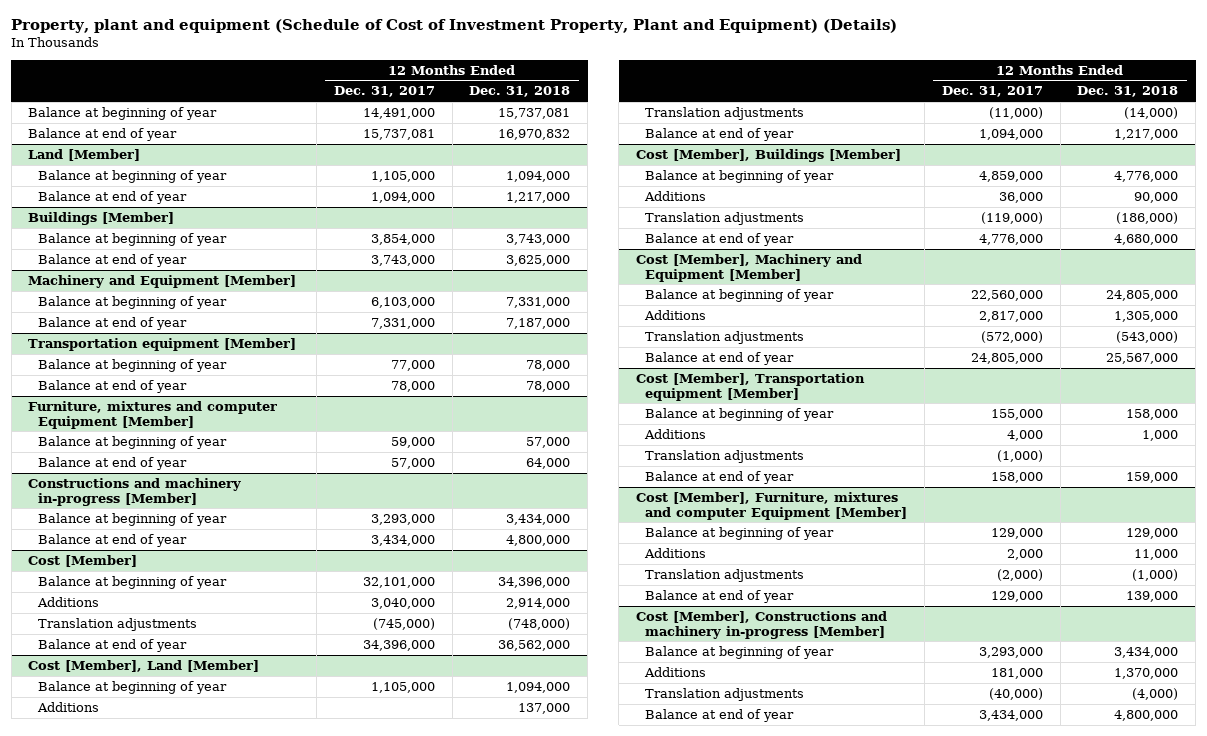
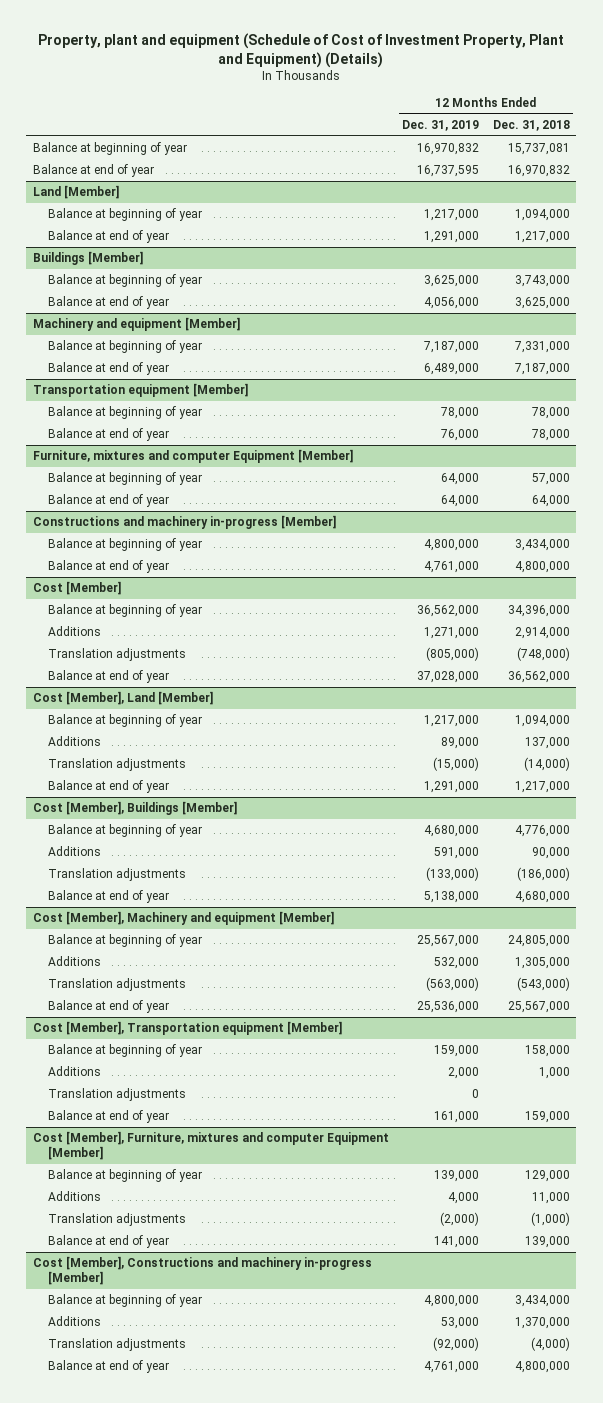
[333,86,435,98] Dec. 31, 2017 -> none
none -> [402,120,480,132] Dec. 31, 2019
[28,274,297,288] Machinery and Equipment [Member] -> [33,317,241,332] Machinery and equipment [Member]
[636,253,863,282] Cost [Member], Machinery and Equipment [Member] -> [33,911,335,926] Cost [Member], Machinery and equipment [Member]

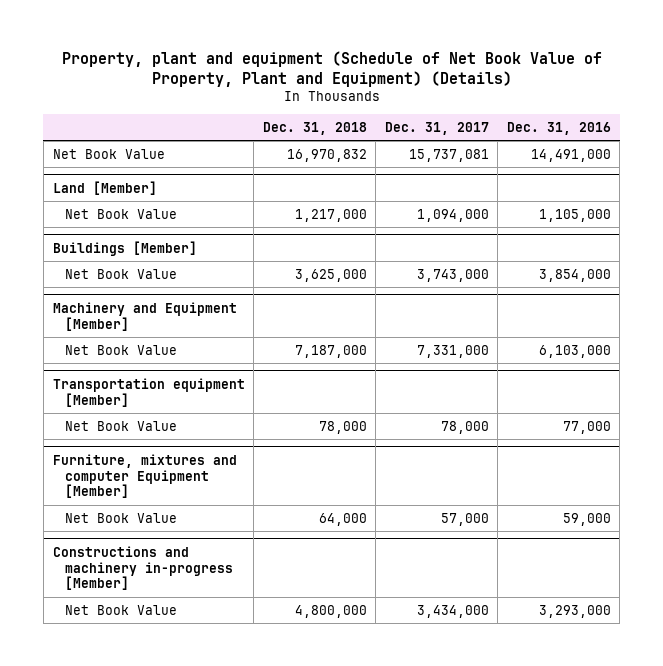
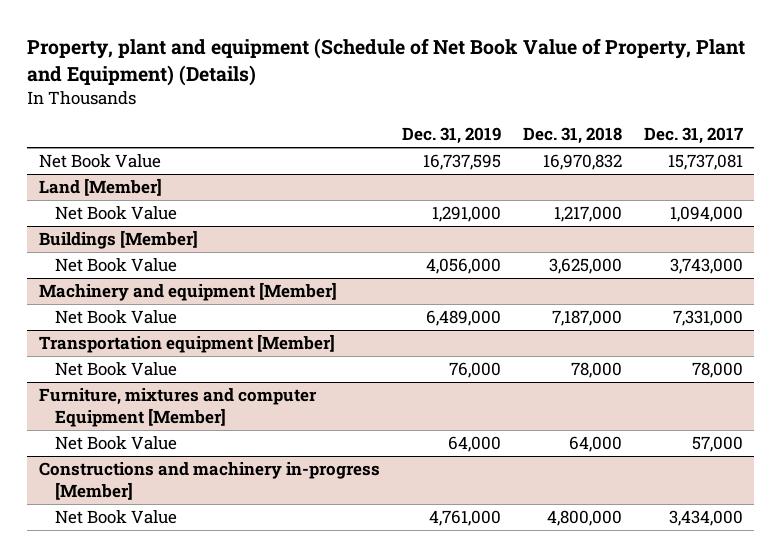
[506,121,611,135] Dec. 31, 2016 -> none
none -> [401,127,501,145] Dec. 31, 2019
[52,301,237,331] Machinery and Equipment [Member] -> [38,282,337,302] Machinery and equipment [Member]

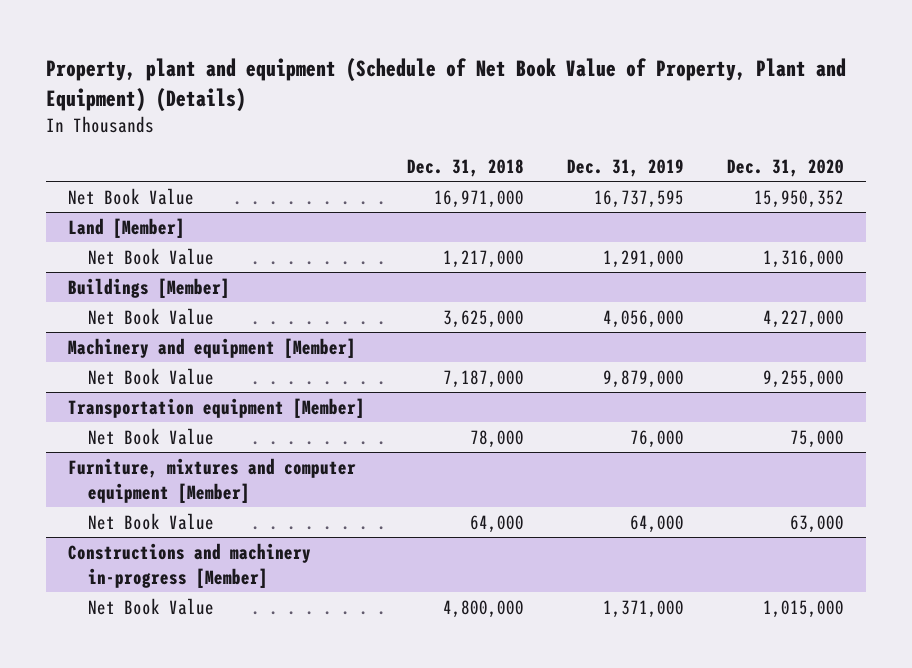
[644,127,744,145] Dec. 31, 2017 -> none
none -> [727,158,845,177] Dec. 31, 2020
[543,154,623,171] 16,970,832 -> [434,189,525,208] 16,971,000
[425,310,501,327] 6,489,000 -> [603,369,685,388] 9,879,000
[38,388,317,428] Furniture, mixtures and computer Equipment [Member] -> [67,457,356,503] Furniture, mixtures and computer equipment [Member]
[428,510,501,527] 4,761,000 -> [603,599,685,618] 1,371,000

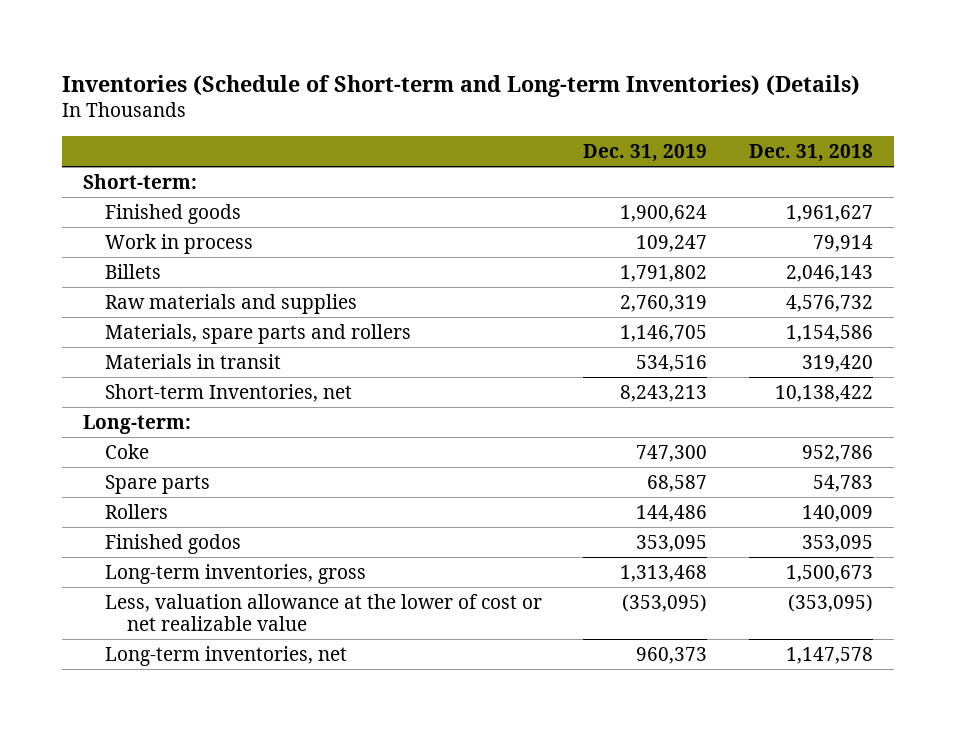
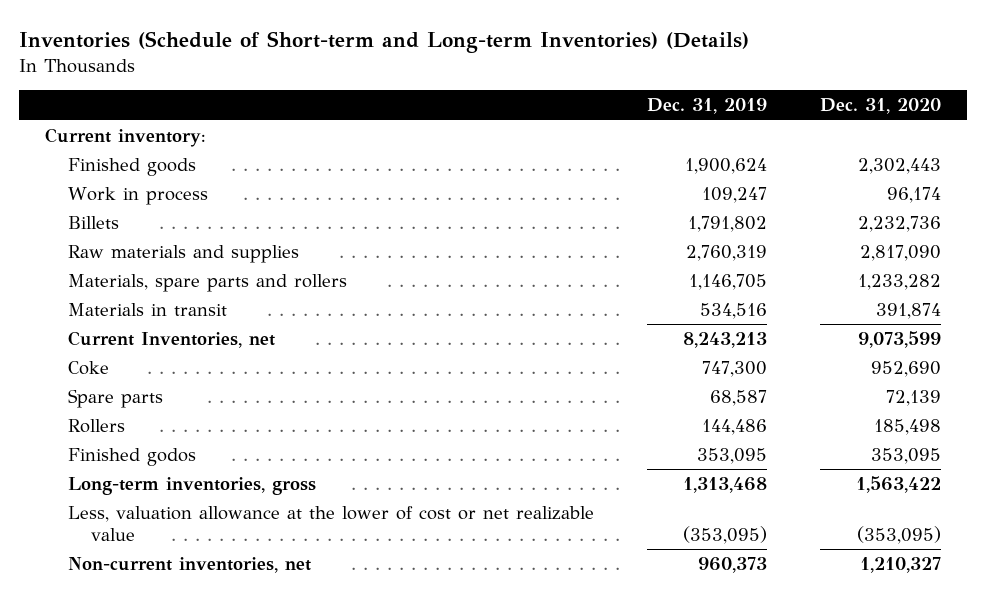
[748,143,873,162] Dec. 31, 2018 -> none
none -> [819,98,941,115] Dec. 31, 2020
[83,173,198,189] Short-term: -> [45,127,207,147] Current inventory:
[83,414,192,434] Long-term: -> none
[104,383,352,402] Short-term Inventories, net -> [68,330,276,348] Current Inventories, net
[104,645,347,666] Long-term inventories, net -> [68,556,312,573] Non-current inventories, net

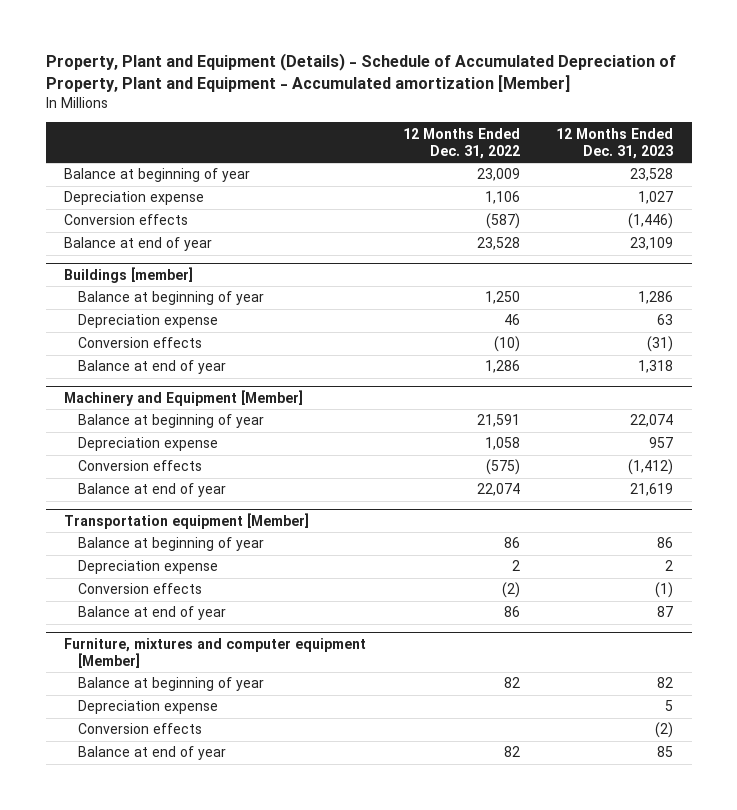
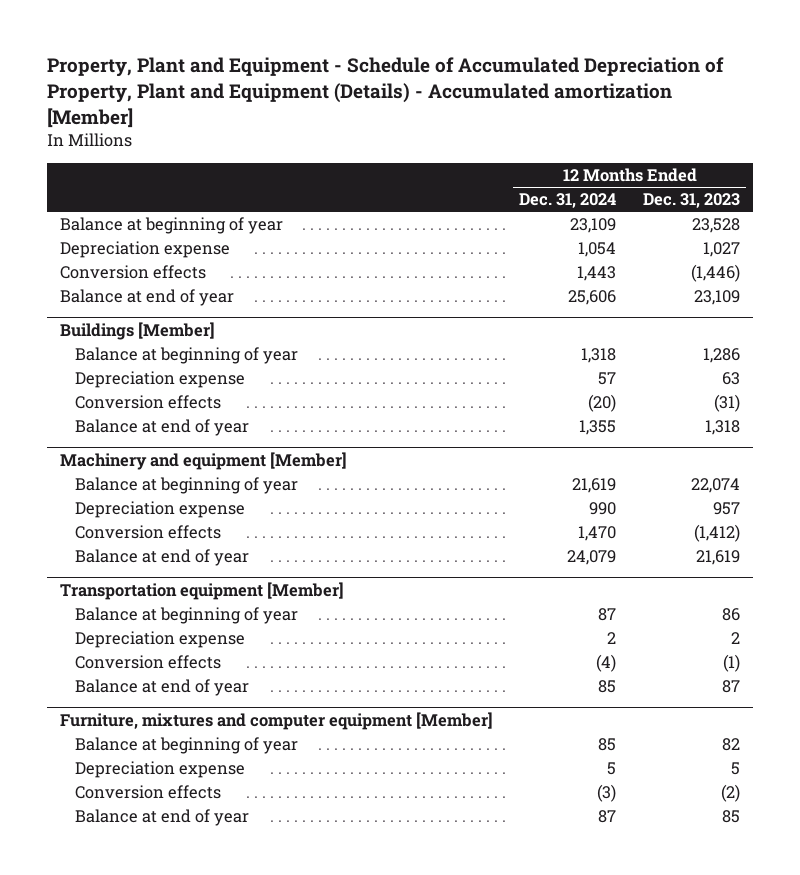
[45,53,676,93] Property, Plant and Equipment (Details) - Schedule of Accumulated Depreciation of Property, Plant and Equipment - Accumulated amortization [Member] -> [46,57,724,128] Property, Plant and Equipment - Schedule of Accumulated Depreciation of Property, Plant and Equipment (Details) - Accumulated amortization [Member]
[402,127,520,159] 12 Months Ended Dec. 31, 2022 -> none
none -> [519,193,617,209] Dec. 31, 2024
[63,266,193,283] Buildings [member] -> [59,321,215,340] Buildings [Member]
[63,389,303,406] Machinery and Equipment [Member] -> [59,451,347,470] Machinery and equipment [Member]

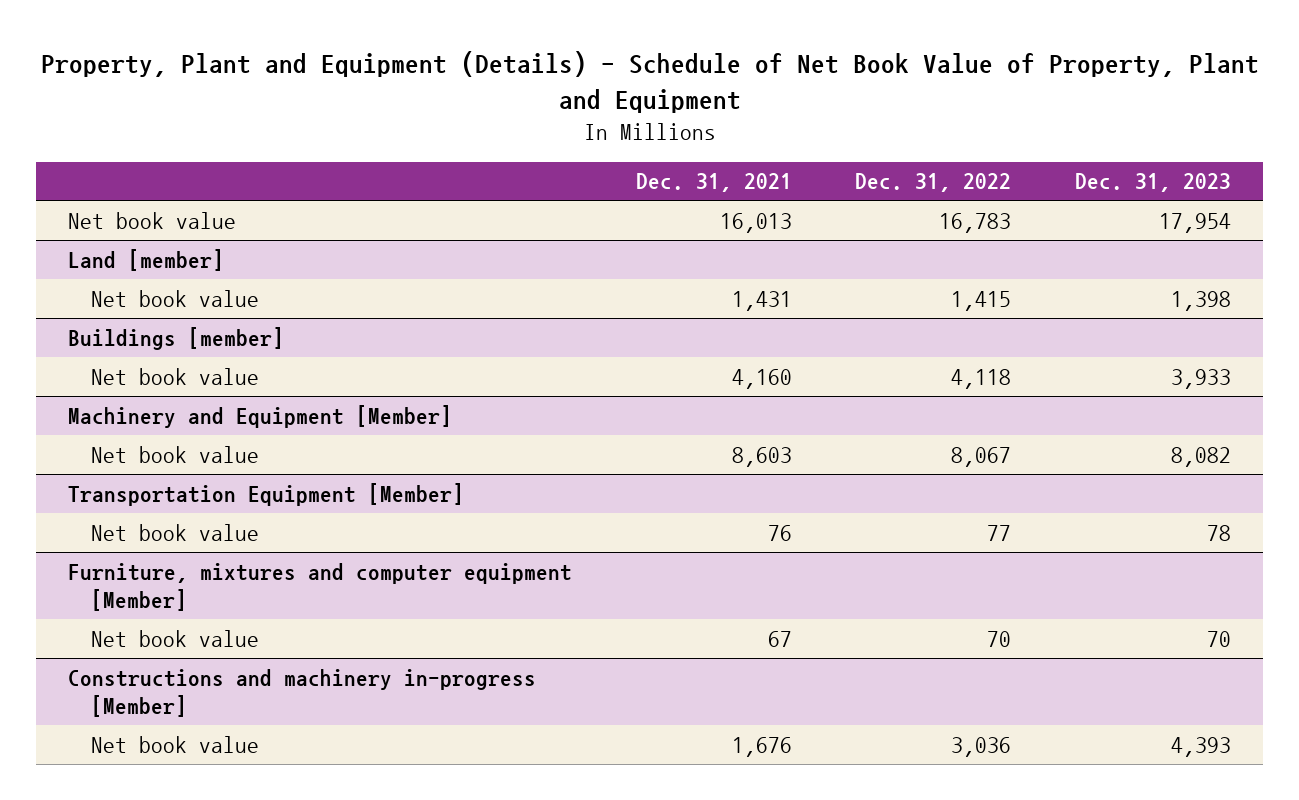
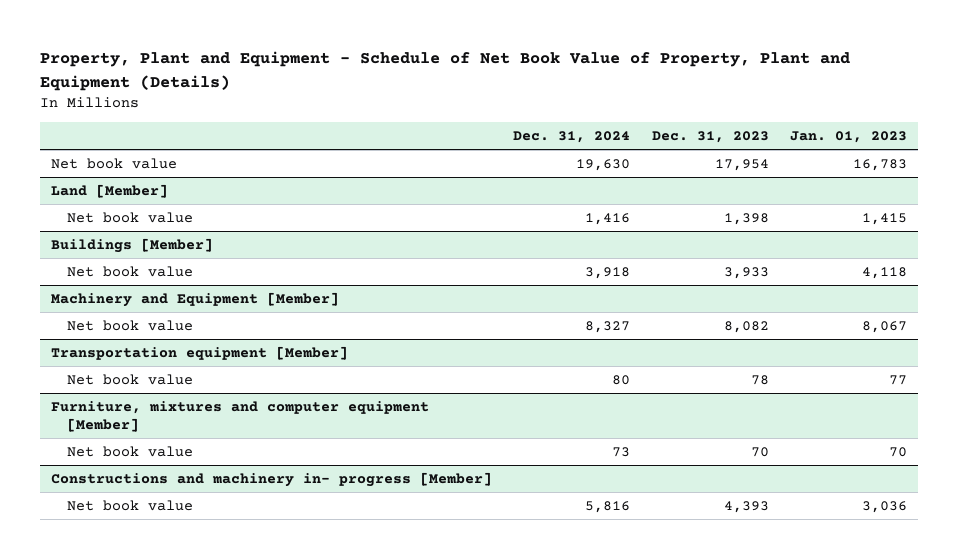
[40,51,1259,113] Property, Plant and Equipment (Details) - Schedule of Net Book Value of Property, Plant and Equipment -> [40,51,851,91] Property, Plant and Equipment - Schedule of Net Book Value of Property, Plant and Equipment (Details)
[635,173,792,193] Dec. 31, 2021 -> none
[855,173,1012,193] Dec. 31, 2022 -> none
none -> [513,130,631,143] Dec. 31, 2024
none -> [790,130,908,143] Jan. 01, 2023
[68,248,225,271] Land [member] -> [50,184,168,199] Land [Member]
[68,326,285,350] Buildings [member] -> [50,238,213,254] Buildings [Member]
[68,482,465,506] Transportation Equipment [Member] -> [50,346,348,361] Transportation equipment [Member]
[68,668,537,718] Constructions and machinery in-progress [Member] -> [50,472,492,488] Constructions and machinery in- progress [Member]

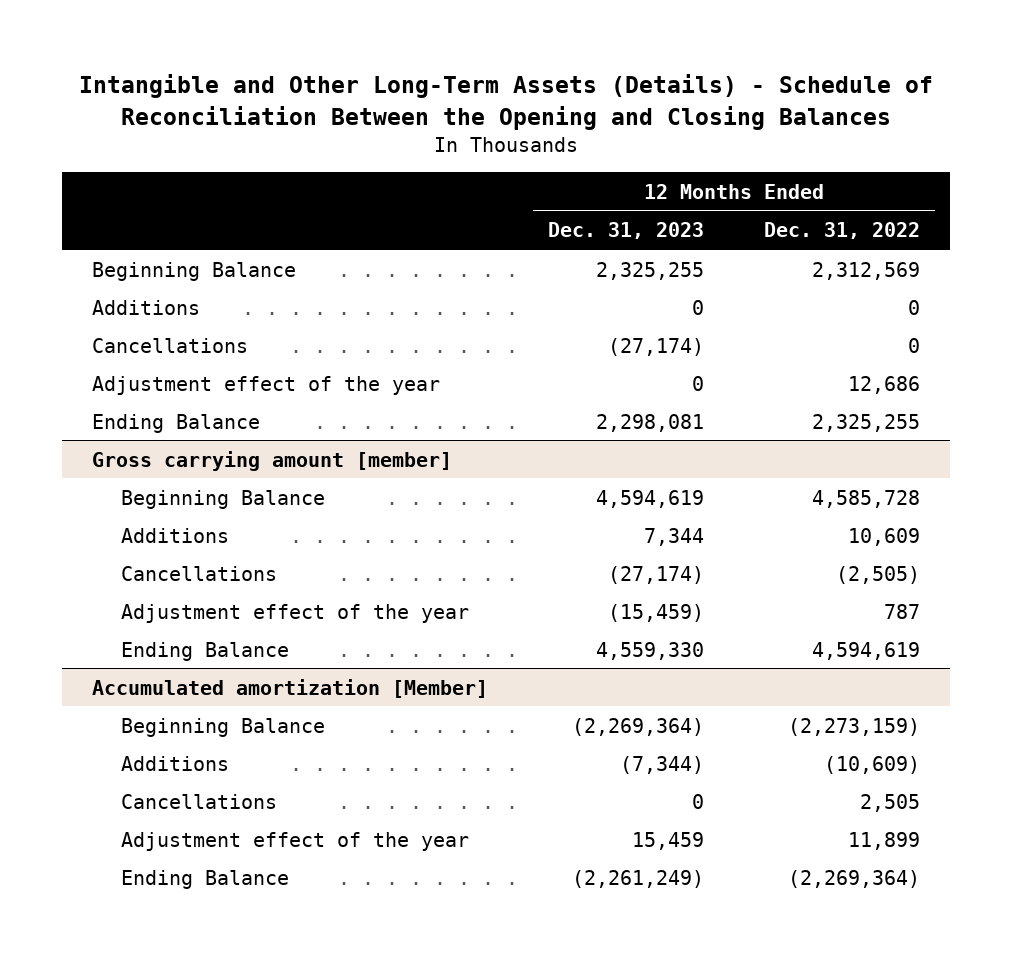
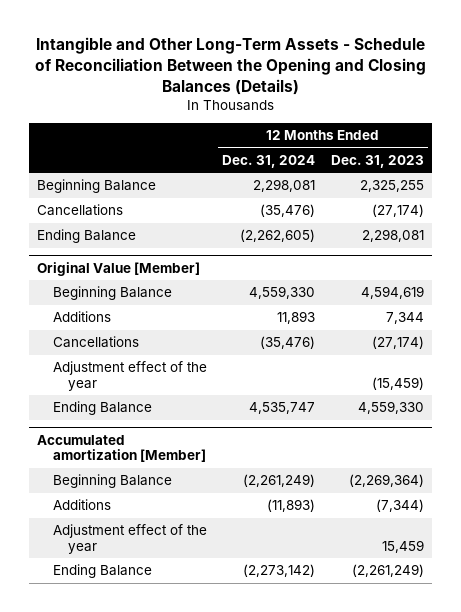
[79,74,934,130] Intangible and Other Long-Term Assets (Details) - Schedule of Reconciliation Between the Opening and Closing Balances -> [34,37,426,95] Intangible and Other Long-Term Assets - Schedule of Reconciliation Between the Opening and Closing Balances (Details)
[764,222,921,240] Dec. 31, 2022 -> none
none -> [222,154,316,168] Dec. 31, 2024
[91,299,200,315] Additions -> none
[91,375,440,395] Adjustment effect of the year -> none
[91,450,452,471] Gross carrying amount [member] -> [37,261,201,276] Original Value [Member]
[120,793,277,809] Cancellations -> none

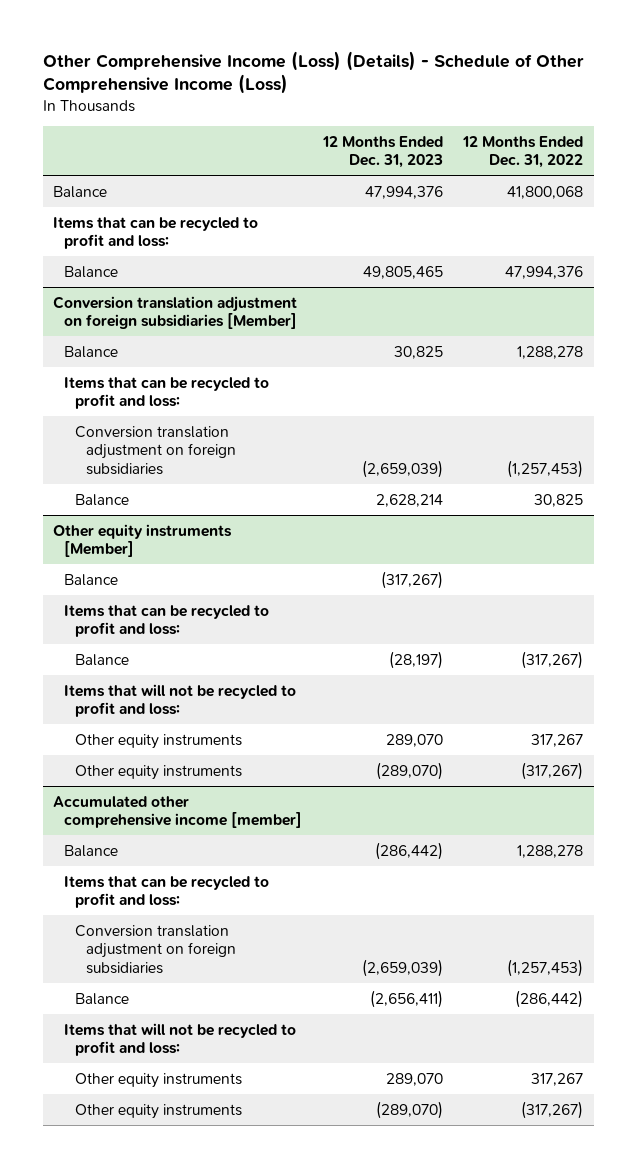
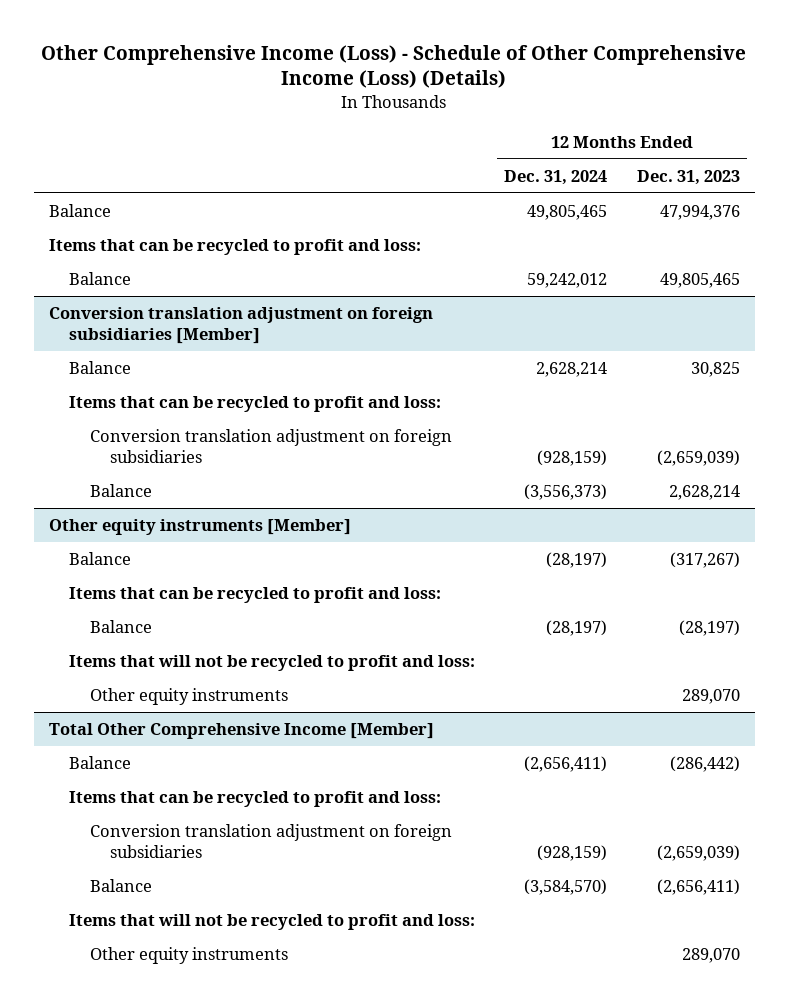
[42,50,584,95] Other Comprehensive Income (Loss) (Details) - Schedule of Other Comprehensive Income (Loss) -> [41,44,747,89] Other Comprehensive Income (Loss) - Schedule of Other Comprehensive Income (Loss) (Details)
[462,135,584,169] 12 Months Ended Dec. 31, 2022 -> none
none -> [504,169,608,185] Dec. 31, 2024
[75,764,243,780] Other equity instruments -> none
[53,795,303,829] Accumulated other comprehensive income [member] -> [48,723,434,740] Total Other Comprehensive Income [Member]
[75,1103,243,1119] Other equity instruments -> none

